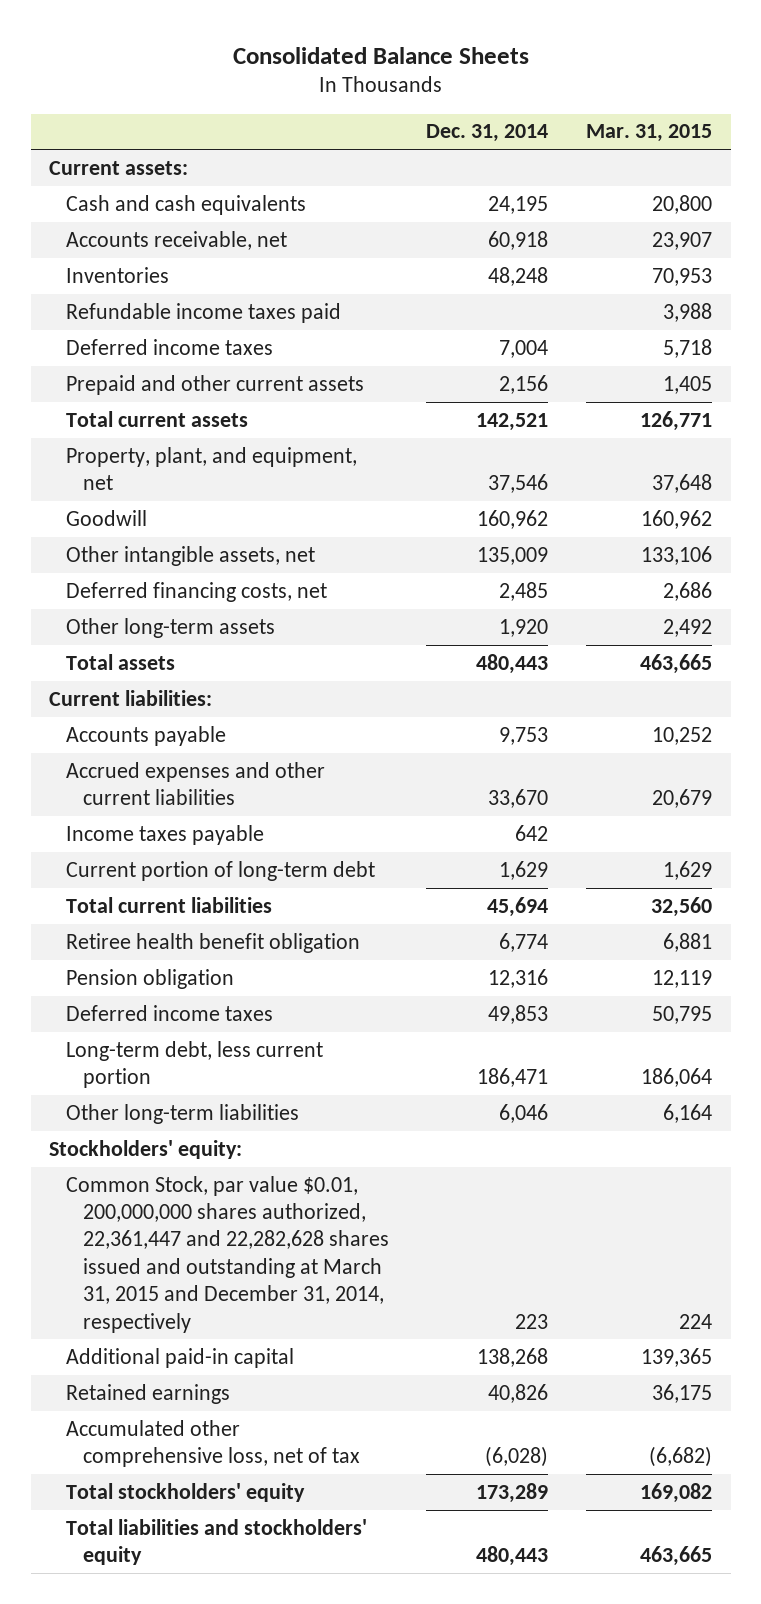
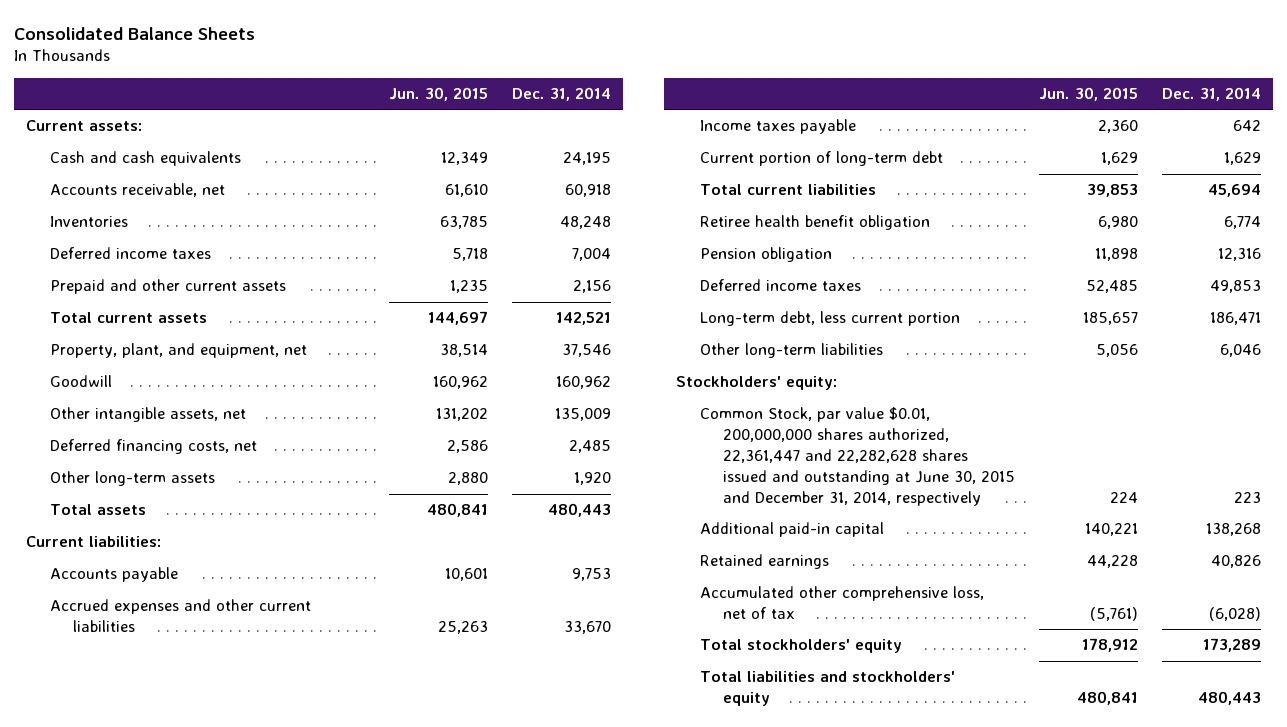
[586,124,713,143] Mar. 31, 2015 -> none
none -> [389,87,489,102] Jun. 30, 2015
[66,302,342,323] Refundable income taxes paid -> none
[66,1175,389,1333] Common Stock, par value $0.01, 200,000,000 shares authorized, 22,361,447 and 22,282,628 shares issued and outstanding at March 31, 2015 and December 31, 2014, respectively -> [699,407,1016,506] Common Stock, par value $0.01, 200,000,000 shares authorized, 22,361,447 and 22,282,628 shares issued and outstanding at June 30, 2015 and December 31, 2014, respectively

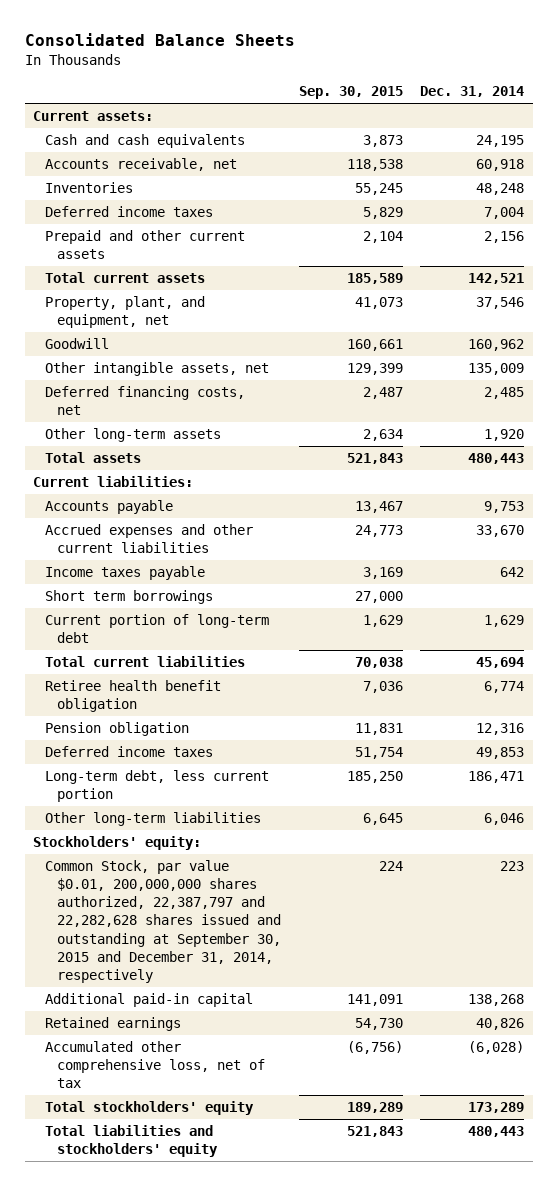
[389,87,489,102] Jun. 30, 2015 -> none
none -> [298,86,403,100] Sep. 30, 2015
none -> [45,590,214,605] Short term borrowings
[699,407,1016,506] Common Stock, par value $0.01, 200,000,000 shares authorized, 22,361,447 and 22,282,628 shares issued and outstanding at June 30, 2015 and December 31, 2014, respectively -> [45,860,282,983] Common Stock, par value $0.01, 200,000,000 shares authorized, 22,387,797 and 22,282,628 shares issued and outstanding at September 30, 2015 and December 31, 2014, respectively

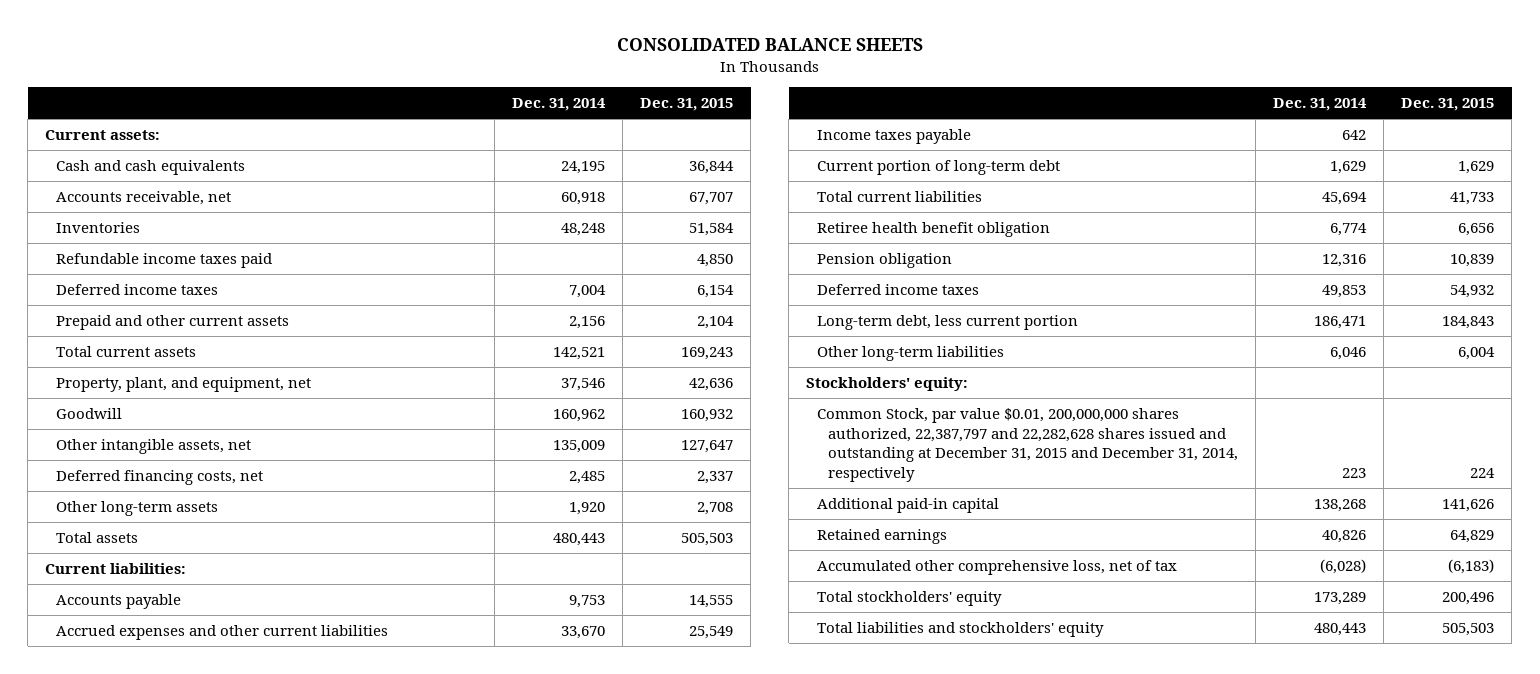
[24,33,295,47] Consolidated Balance Sheets -> [616,38,923,52] CONSOLIDATED BALANCE SHEETS
[298,86,403,100] Sep. 30, 2015 -> none
none -> [640,98,734,112] Dec. 31, 2015
none -> [56,253,273,269] Refundable income taxes paid
[45,590,214,605] Short term borrowings -> none
[45,860,282,983] Common Stock, par value $0.01, 200,000,000 shares authorized, 22,387,797 and 22,282,628 shares issued and outstanding at September 30, 2015 and December 31, 2014, respectively -> [817,408,1239,482] Common Stock, par value $0.01, 200,000,000 shares authorized, 22,387,797 and 22,282,628 shares issued and outstanding at December 31, 2015 and December 31, 2014, respectively

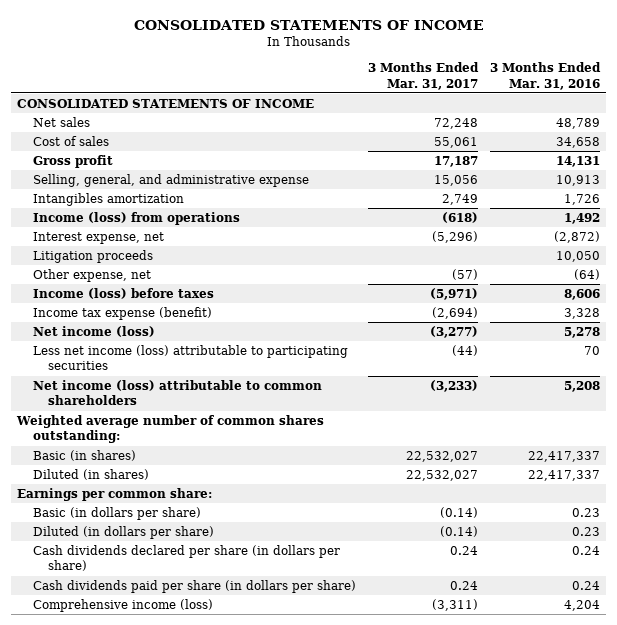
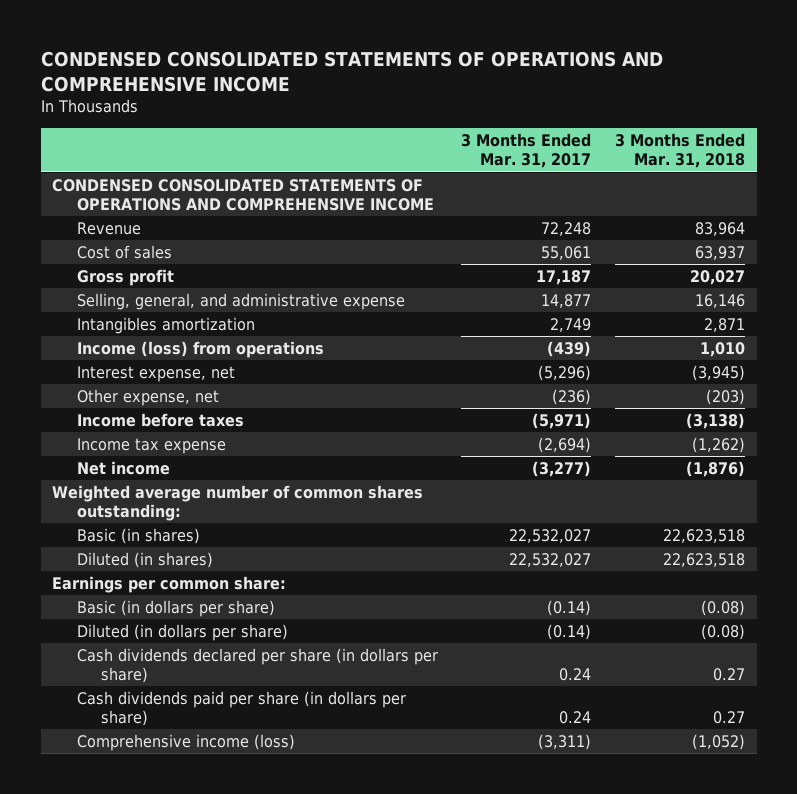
[133,19,484,30] CONSOLIDATED STATEMENTS OF INCOME -> [40,50,663,92] CONDENSED CONSOLIDATED STATEMENTS OF OPERATIONS AND COMPREHENSIVE INCOME
[489,62,601,90] 3 Months Ended Mar. 31, 2016 -> none
none -> [614,133,745,169] 3 Months Ended Mar. 31, 2018
[17,99,315,109] CONSOLIDATED STATEMENTS OF INCOME -> [52,178,434,212] CONDENSED CONSOLIDATED STATEMENTS OF OPERATIONS AND COMPREHENSIVE INCOME
[32,117,90,128] Net sales -> [76,221,141,235] Revenue
[433,175,478,187] 15,056 -> [541,293,592,308] 14,877
[441,212,478,224] (618) -> [547,340,592,357] (439)
[32,250,153,264] Litigation proceeds -> none
[32,345,348,371] Less net income (loss) attributable to participating securities -> none
[32,380,322,406] Net income (loss) attributable to common shareholders -> none
[451,269,478,281] (57) -> [552,388,592,405] (236)
[32,288,214,300] Income (loss) before taxes -> [76,412,244,427] Income before taxes
[32,307,212,321] Income tax expense (benefit) -> [76,437,226,454] Income tax expense
[32,326,155,338] Net income (loss) -> [76,460,170,475] Net income

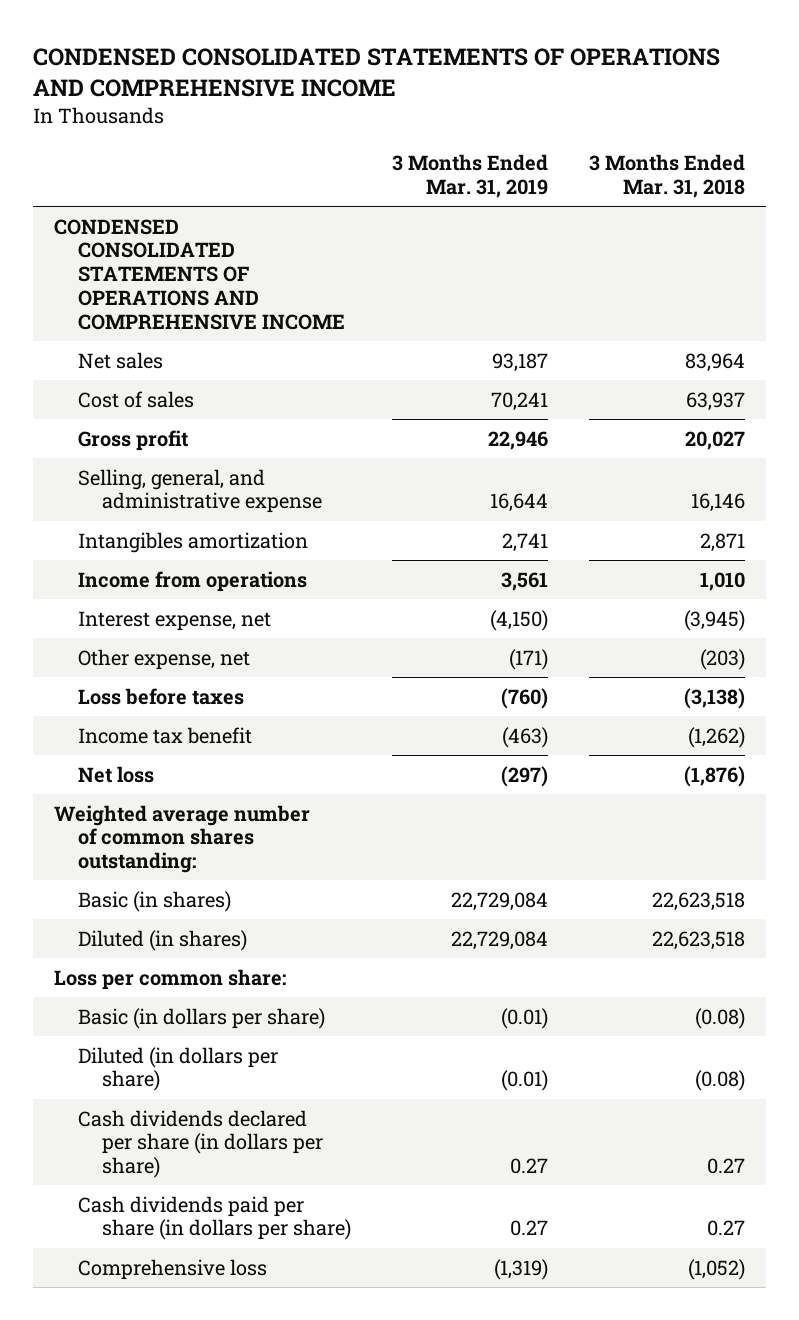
[461,133,592,169] 3 Months Ended Mar. 31, 2017 -> none
none -> [391,154,548,198] 3 Months Ended Mar. 31, 2019
[76,221,141,235] Revenue -> [77,351,163,369] Net sales
[76,340,324,358] Income (loss) from operations -> [77,570,307,592] Income from operations
[76,412,244,427] Income before taxes -> [77,687,244,705] Loss before taxes
[76,437,226,454] Income tax expense -> [77,726,252,744] Income tax benefit
[76,460,170,475] Net income -> [77,765,154,783] Net loss
[52,575,287,593] Earnings per common share: -> [53,968,286,990] Loss per common share:
[76,733,295,751] Comprehensive income (loss) -> [77,1258,267,1280] Comprehensive loss

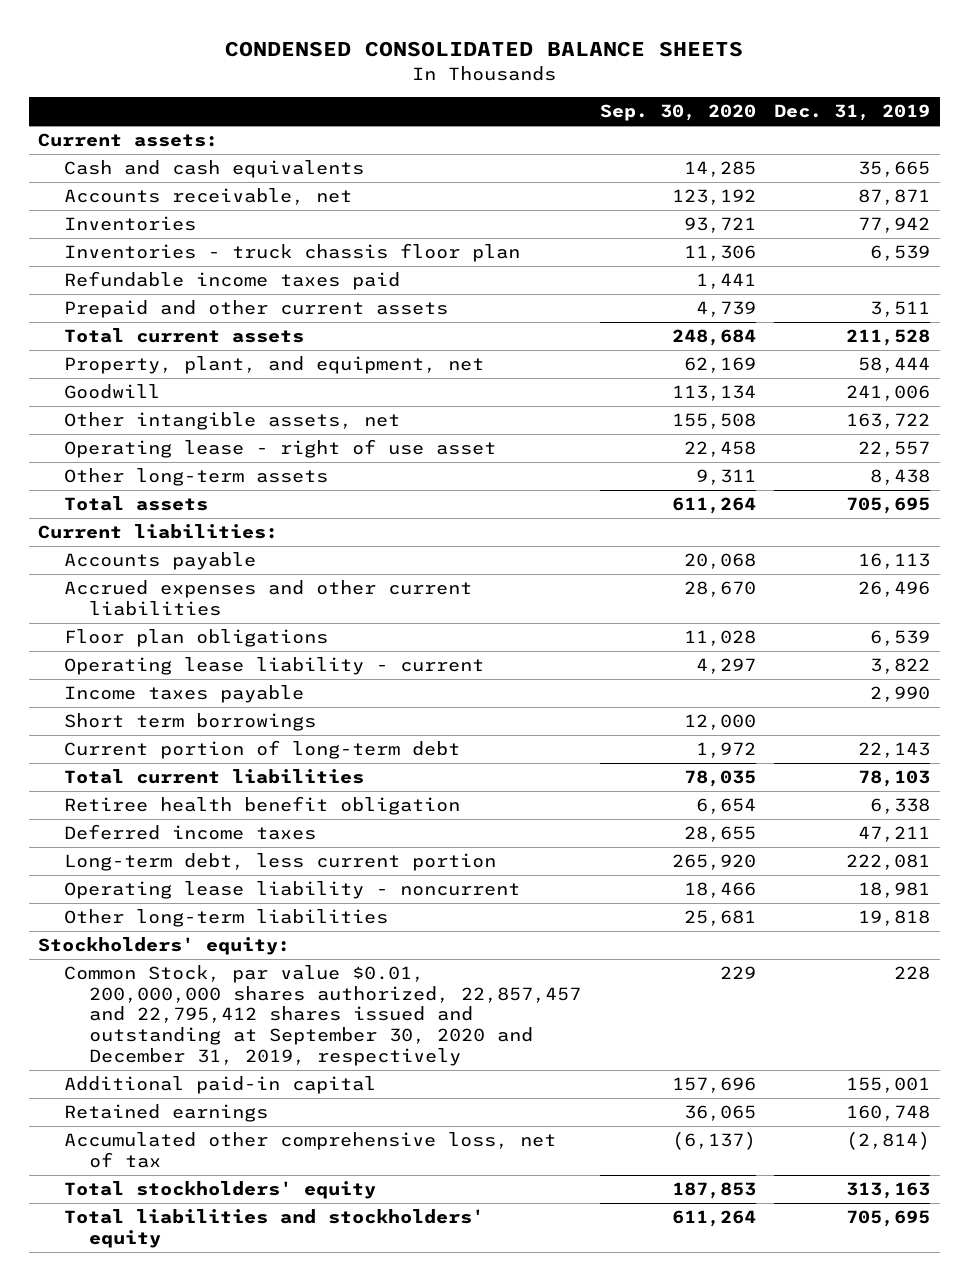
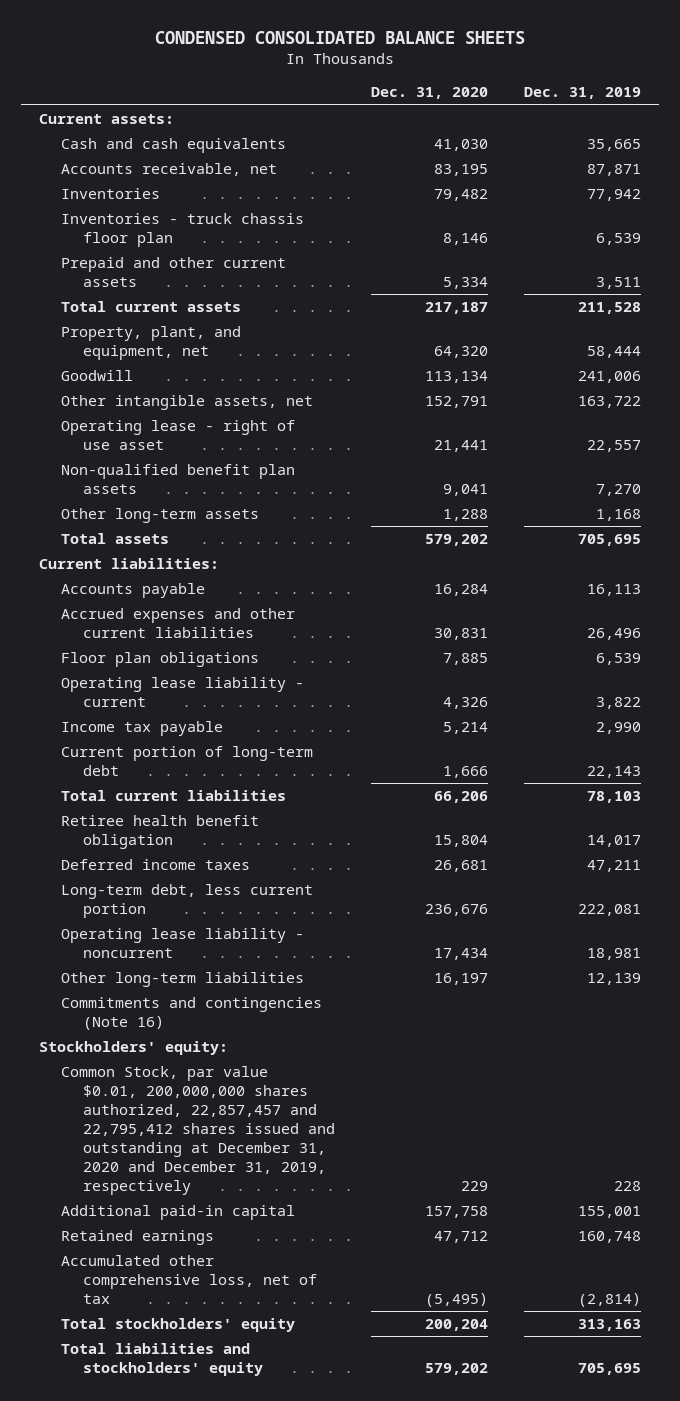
[599,104,756,122] Sep. 30, 2020 -> none
none -> [371,87,489,100] Dec. 31, 2020
[63,271,400,291] Refundable income taxes paid -> none
none -> [61,464,296,495] Non-qualified benefit plan assets
[870,469,931,486] 8,438 -> [595,509,641,522] 1,168
[63,713,316,732] Short term borrowings -> none
[63,685,304,704] Income taxes payable -> [61,721,224,737] Income tax payable
[870,798,931,815] 6,338 -> [586,835,641,848] 14,017
[858,910,931,927] 19,818 -> [586,973,641,986] 12,139
none -> [61,997,323,1031] Commitments and contingencies (Note 16)
[63,965,582,1066] Common Stock, par value $0.01, 200,000,000 shares authorized, 22,857,457 and 22,795,412 shares issued and outstanding at September 30, 2020 and December 31, 2019, respectively -> [61,1066,336,1196] Common Stock, par value $0.01, 200,000,000 shares authorized, 22,857,457 and 22,795,412 shares issued and outstanding at December 31, 2020 and December 31, 2019, respectively

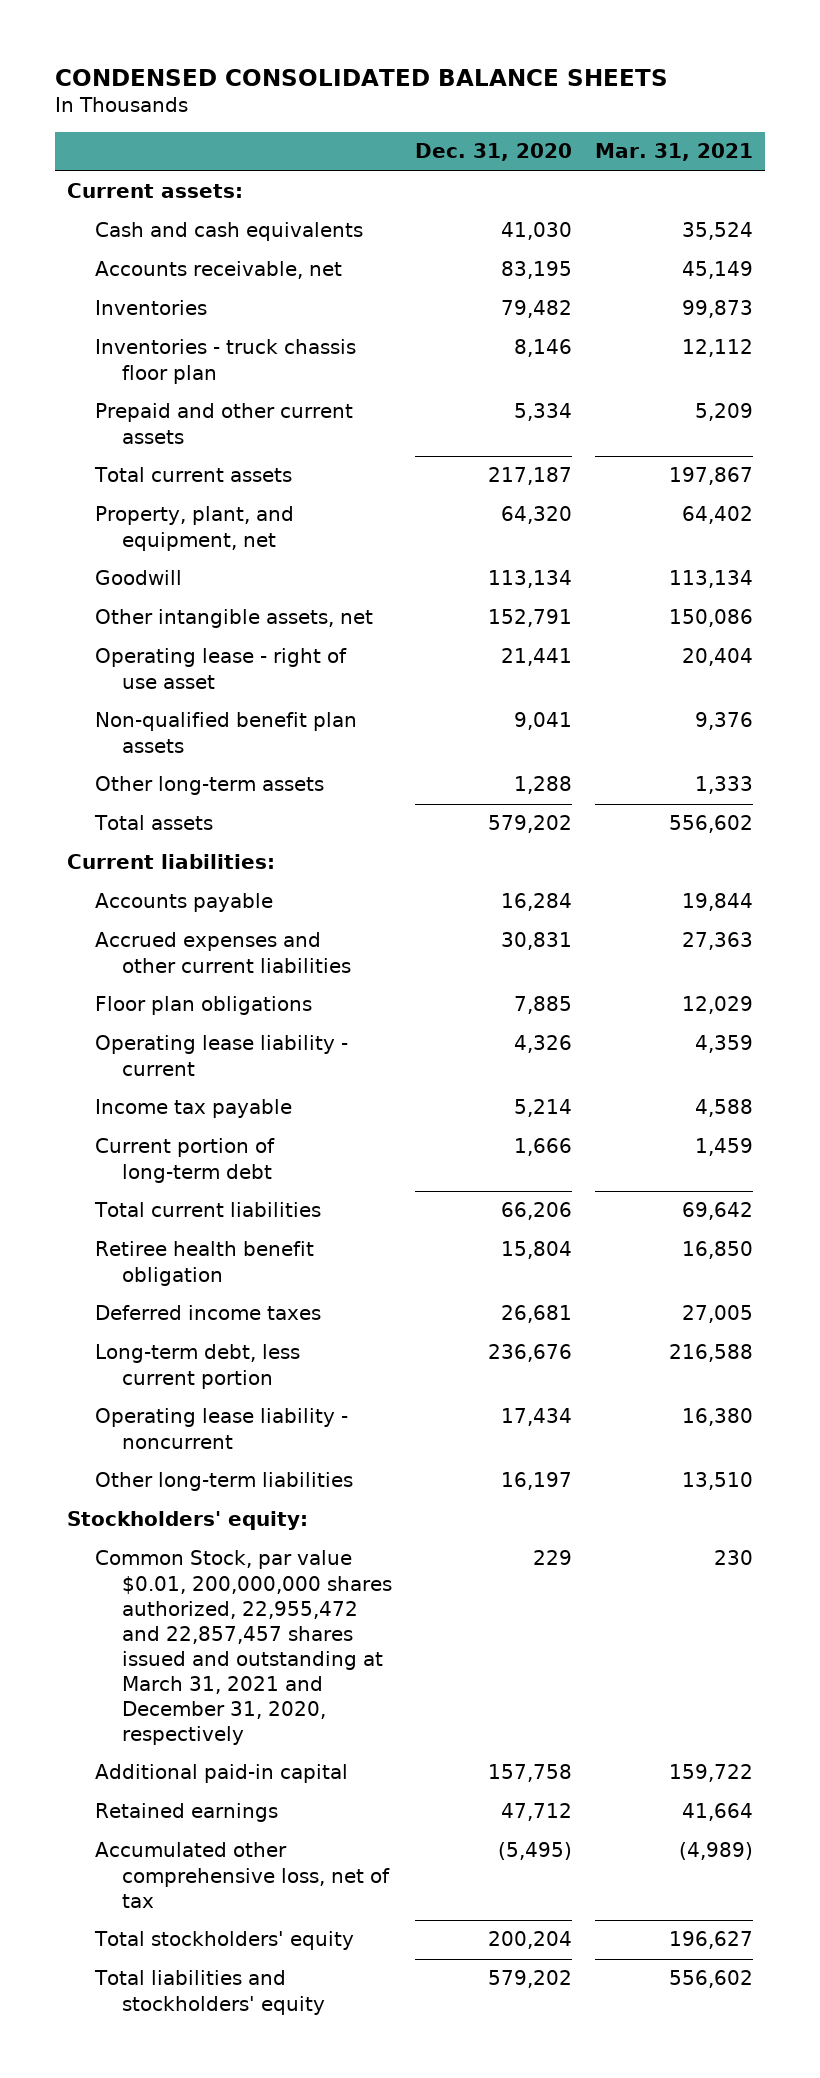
[523,87,641,100] Dec. 31, 2019 -> none
none -> [595,143,754,162] Mar. 31, 2021
[61,997,323,1031] Commitments and contingencies (Note 16) -> none
[61,1066,336,1196] Common Stock, par value $0.01, 200,000,000 shares authorized, 22,857,457 and 22,795,412 shares issued and outstanding at December 31, 2020 and December 31, 2019, respectively -> [94,1550,393,1746] Common Stock, par value $0.01, 200,000,000 shares authorized, 22,955,472 and 22,857,457 shares issued and outstanding at March 31, 2021 and December 31, 2020, respectively

